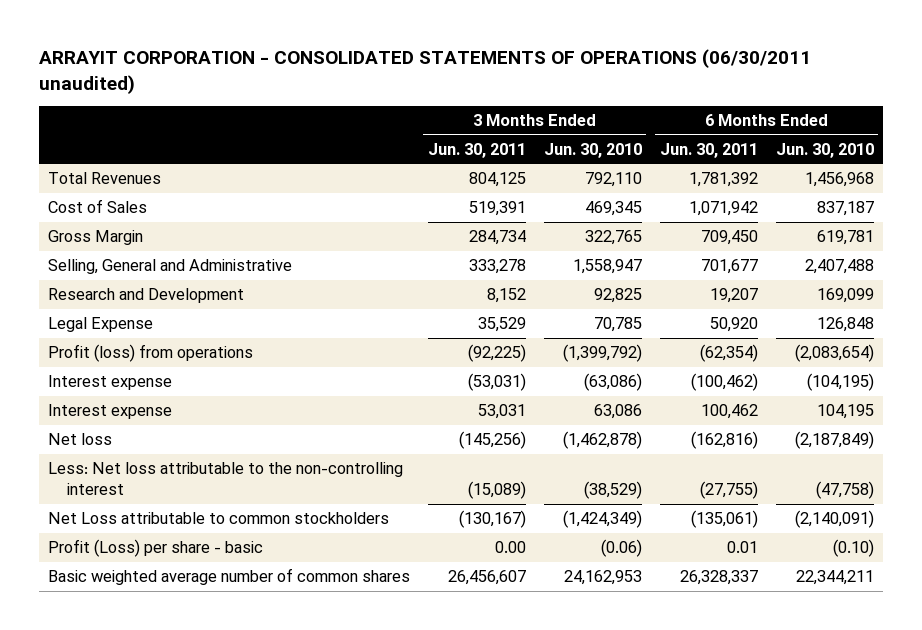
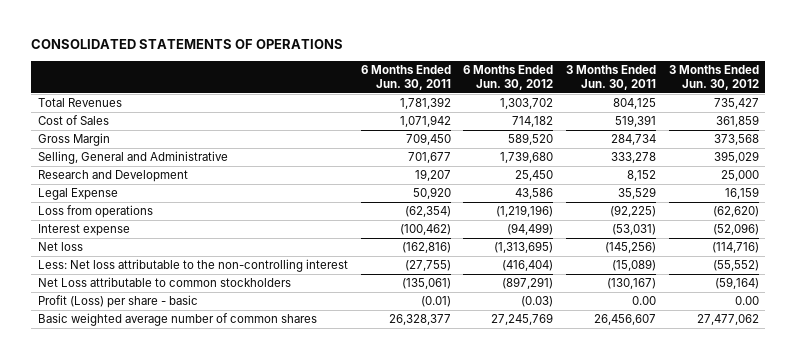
[38,49,811,94] ARRAYIT CORPORATION - CONSOLIDATED STATEMENTS OF OPERATIONS (06/30/2011 unaudited) -> [31,39,344,50] CONSOLIDATED STATEMENTS OF OPERATIONS
[543,142,642,158] Jun. 30, 2010 -> none
[775,142,874,158] Jun. 30, 2010 -> none
none -> [463,64,554,91] 6 Months Ended Jun. 30, 2012
none -> [668,64,759,91] 3 Months Ended Jun. 30, 2012
[47,344,253,363] Profit (loss) from operations -> [37,205,153,219] Loss from operations
[47,404,172,420] Interest expense -> none
[726,541,758,554] 0.01 -> [420,296,451,308] (0.01)
[679,570,758,586] 26,328,337 -> [388,314,451,326] 26,328,377

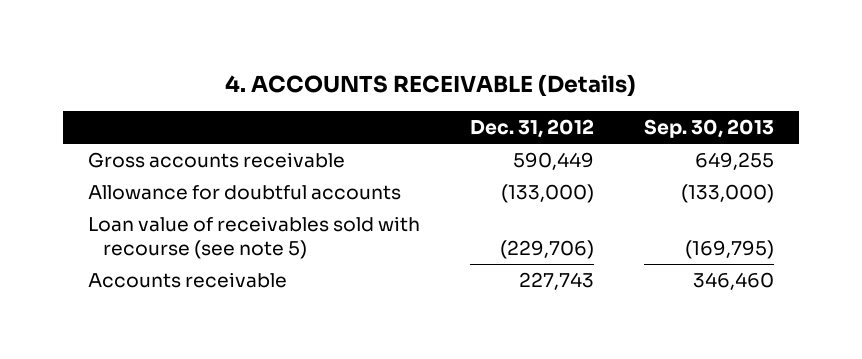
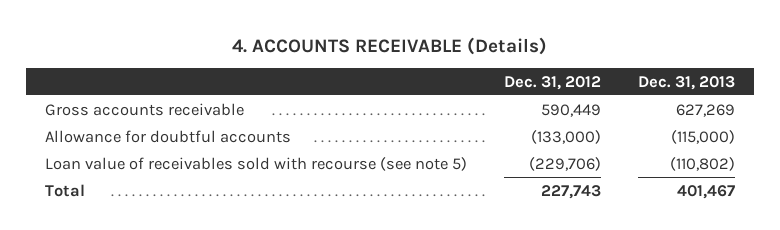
[643,119,774,139] Sep. 30, 2013 -> none
none -> [638,75,736,90] Dec. 31, 2013
[87,271,287,288] Accounts receivable -> [44,183,85,197] Total

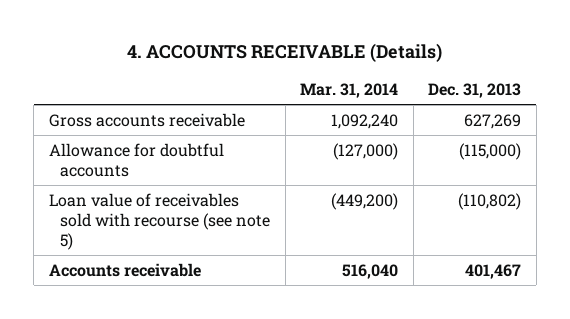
[504,75,602,90] Dec. 31, 2012 -> none
none -> [300,82,399,98] Mar. 31, 2014
[44,183,85,197] Total -> [48,262,201,277] Accounts receivable

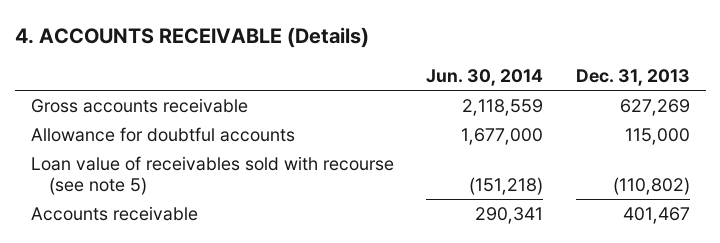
[300,82,399,98] Mar. 31, 2014 -> none
none -> [426,68,544,86] Jun. 30, 2014
[459,142,522,160] (115,000) -> [624,128,690,146] 115,000

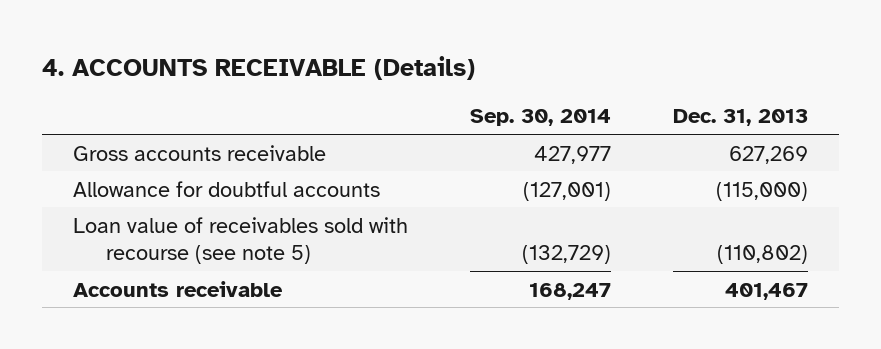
[426,68,544,86] Jun. 30, 2014 -> none
none -> [469,109,611,127] Sep. 30, 2014
[624,128,690,146] 115,000 -> [715,181,808,201] (115,000)

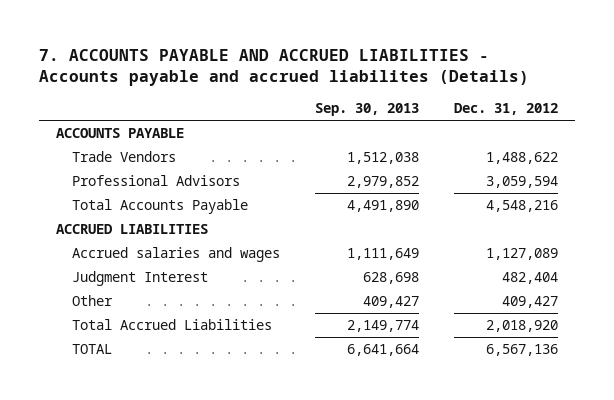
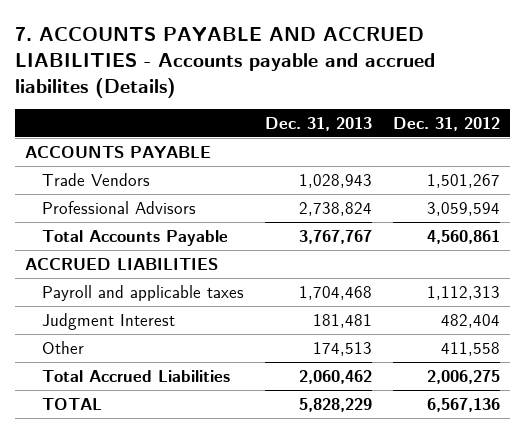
[314,103,419,117] Sep. 30, 2013 -> none
none -> [265,116,373,131] Dec. 31, 2013
[485,152,558,165] 1,488,622 -> [426,173,500,188] 1,501,267
[485,200,558,213] 4,548,216 -> [426,229,500,244] 4,560,861
[71,247,280,263] Accrued salaries and wages -> none
none -> [42,284,245,301] Payroll and applicable taxes
[501,296,558,309] 409,427 -> [440,341,500,356] 411,558
[485,320,558,333] 2,018,920 -> [426,369,500,384] 2,006,275

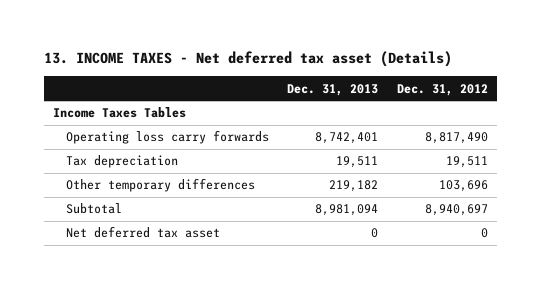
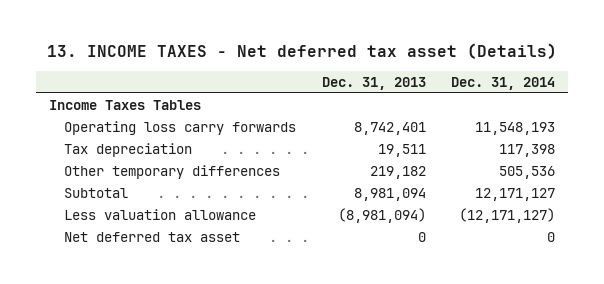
[396,83,488,96] Dec. 31, 2012 -> none
none -> [451,77,556,91] Dec. 31, 2014
none -> [64,208,257,220] Less valuation allowance

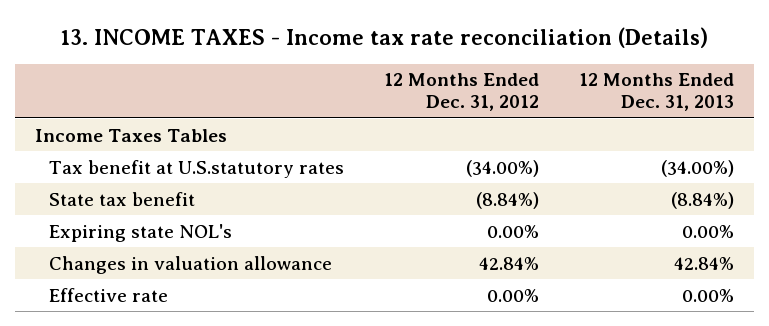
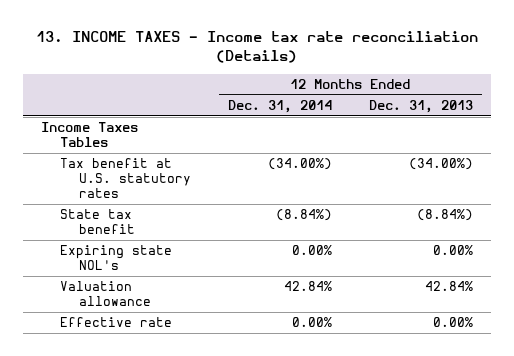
[383,73,539,112] 12 Months Ended Dec. 31, 2012 -> none
none -> [227,100,332,114] Dec. 31, 2014
[49,159,345,178] Tax benefit at U.S.statutory rates -> [60,158,192,198] Tax benefit at U.S. statutory rates
[49,255,333,274] Changes in valuation allowance -> [60,281,152,307] Valuation allowance

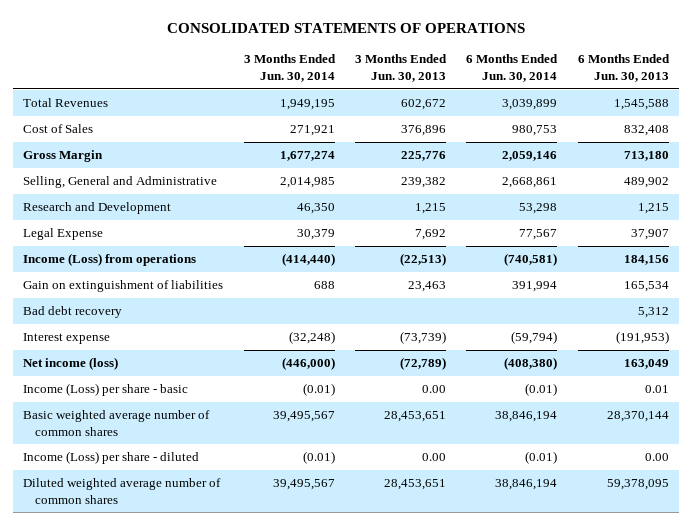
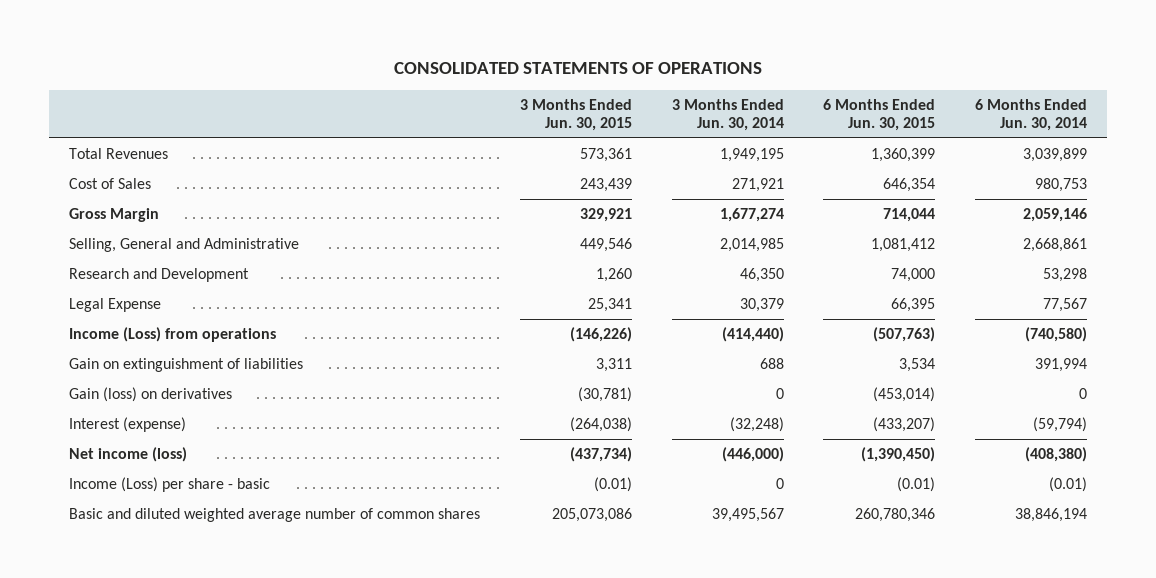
[355,54,448,82] 3 Months Ended Jun. 30, 2013 -> none
[577,54,670,82] 6 Months Ended Jun. 30, 2013 -> none
none -> [519,98,632,132] 3 Months Ended Jun. 30, 2015
none -> [823,98,936,132] 6 Months Ended Jun. 30, 2015
[504,253,558,267] (740,581) -> [1025,327,1088,343] (740,580)
[23,306,123,319] Bad debt recovery -> none
none -> [69,387,233,403] Gain (loss) on derivatives
[23,333,111,345] Interest expense -> [69,417,187,433] Interest (expense)
[23,451,200,465] Income (Loss) per share - diluted -> none
[23,478,222,504] Diluted weighted average number of common shares -> none
[302,383,335,397] (0.01) -> [775,478,784,490] 0
[23,410,211,436] Basic weighted average number of common shares -> [69,508,481,523] Basic and diluted weighted average number of common shares

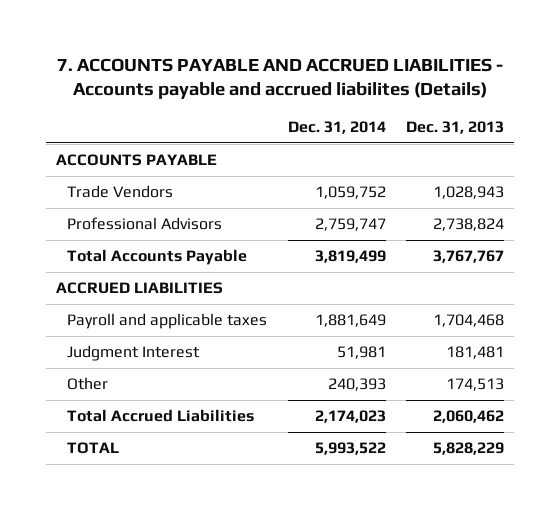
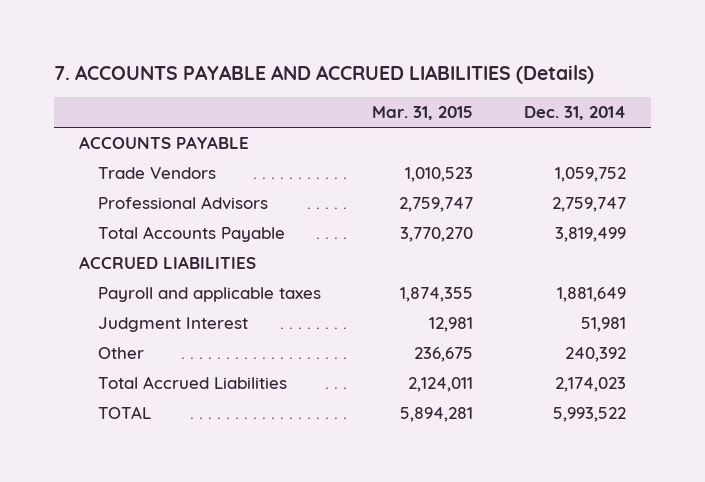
[56,57,503,100] 7. ACCOUNTS PAYABLE AND ACCRUED LIABILITIES - Accounts payable and accrued liabilites (Details) -> [53,65,594,85] 7. ACCOUNTS PAYABLE AND ACCRUED LIABILITIES (Details)
[405,121,504,135] Dec. 31, 2013 -> none
none -> [372,106,474,121] Mar. 31, 2015
[327,378,386,392] 240,393 -> [564,346,626,362] 240,392

